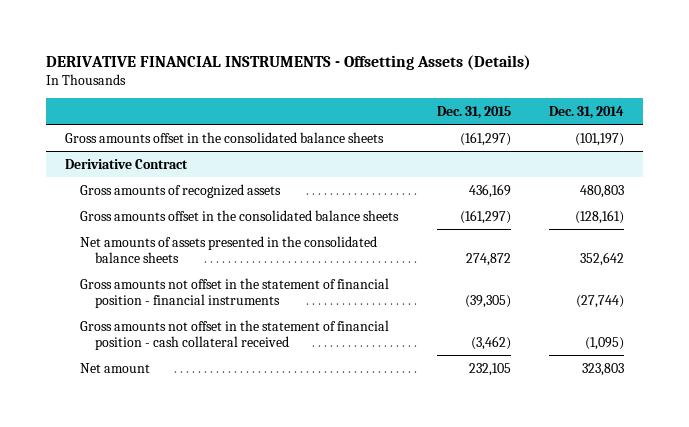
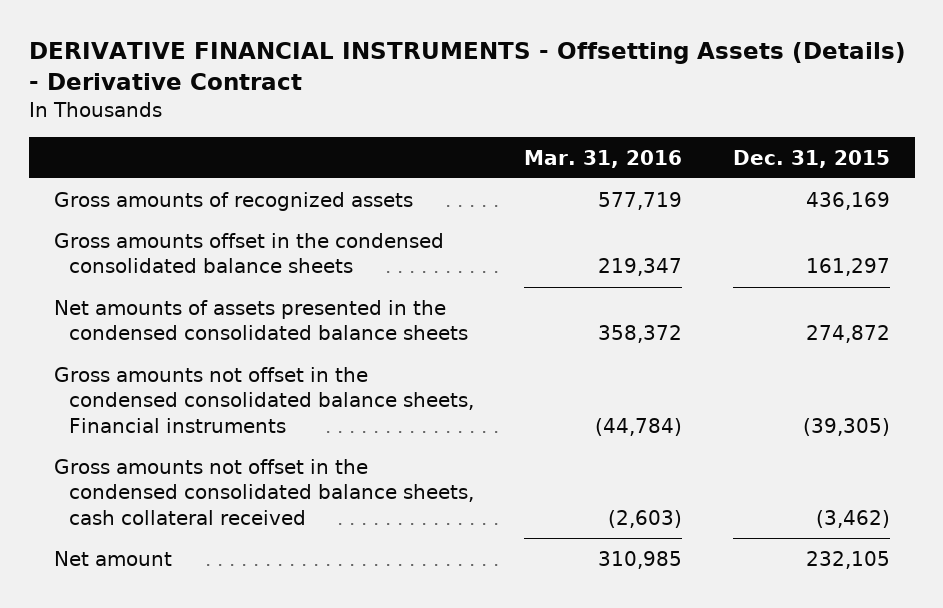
[46,54,532,70] DERIVATIVE FINANCIAL INSTRUMENTS - Offsetting Assets (Details) -> [28,42,906,91] DERIVATIVE FINANCIAL INSTRUMENTS - Offsetting Assets (Details) - Derivative Contract
[549,105,625,119] Dec. 31, 2014 -> none
none -> [524,149,683,168] Mar. 31, 2016
[65,131,385,143] Gross amounts offset in the consolidated balance sheets -> none
[65,158,189,169] Deriviative Contract -> none
[80,209,400,221] Gross amounts offset in the consolidated balance sheets -> [53,232,444,274] Gross amounts offset in the condensed consolidated balance sheets
[459,209,511,224] (161,297) -> [805,258,890,277] 161,297
[80,235,378,263] Net amounts of assets presented in the consolidated balance sheets -> [53,299,469,341] Net amounts of assets presented in the condensed consolidated balance sheets
[80,277,390,308] Gross amounts not offset in the statement of financial position - financial instruments -> [53,366,475,434] Gross amounts not offset in the condensed consolidated balance sheets, Financial instruments
[80,319,390,350] Gross amounts not offset in the statement of financial position - cash collateral received -> [53,458,475,526] Gross amounts not offset in the condensed consolidated balance sheets, cash collateral received

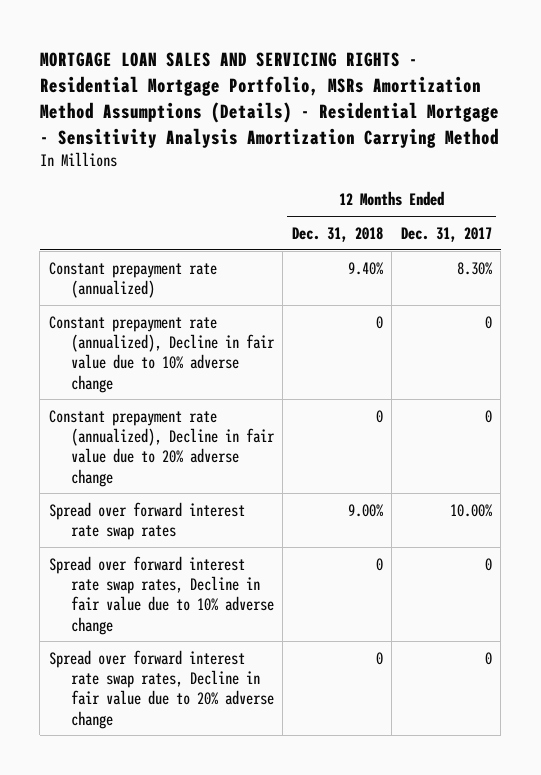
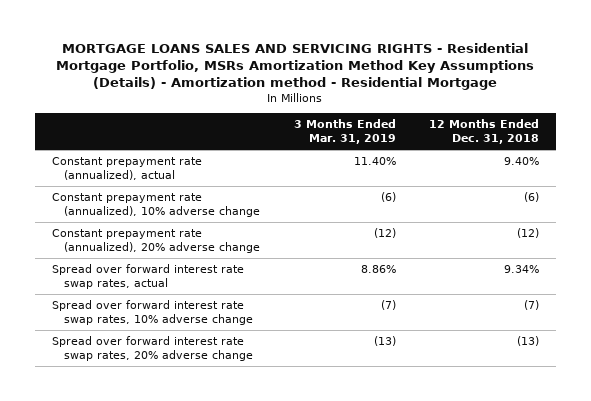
[39,51,499,148] MORTGAGE LOAN SALES AND SERVICING RIGHTS - Residential Mortgage Portfolio, MSRs Amortization Method Assumptions (Details) - Residential Mortgage - Sensitivity Analysis Amortization Carrying Method -> [56,42,535,91] MORTGAGE LOANS SALES AND SERVICING RIGHTS - Residential Mortgage Portfolio, MSRs Amortization Method Key Assumptions (Details) - Amortization method - Residential Mortgage
[400,226,492,242] Dec. 31, 2017 -> none
none -> [293,119,396,145] 3 Months Ended Mar. 31, 2019
[48,261,217,298] Constant prepayment rate (annualized) -> [52,156,203,181] Constant prepayment rate (annualized), actual
[48,315,275,393] Constant prepayment rate (annualized), Decline in fair value due to 10% adverse change -> [52,192,261,218] Constant prepayment rate (annualized), 10% adverse change
[375,315,383,329] 0 -> [523,191,539,202] (6)
[48,409,275,487] Constant prepayment rate (annualized), Decline in fair value due to 20% adverse change -> [52,228,261,254] Constant prepayment rate (annualized), 20% adverse change
[375,409,383,423] 0 -> [516,227,539,238] (12)
[48,501,245,540] Spread over forward interest rate swap rates -> [52,263,245,290] Spread over forward interest rate swap rates, actual
[347,503,383,517] 9.00% -> [503,264,539,273] 9.34%
[48,555,274,635] Spread over forward interest rate swap rates, Decline in fair value due to 10% adverse change -> [52,299,254,326] Spread over forward interest rate swap rates, 10% adverse change
[375,557,383,571] 0 -> [523,299,539,310] (7)
[48,649,274,729] Spread over forward interest rate swap rates, Decline in fair value due to 20% adverse change -> [52,335,254,362] Spread over forward interest rate swap rates, 20% adverse change
[375,651,383,665] 0 -> [516,335,539,346] (13)

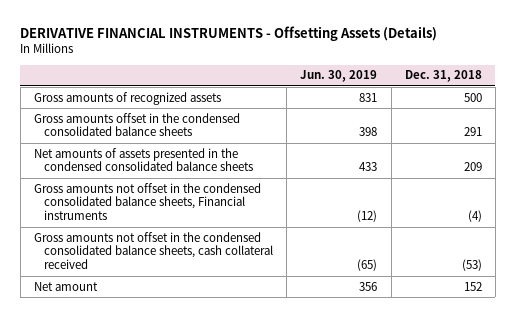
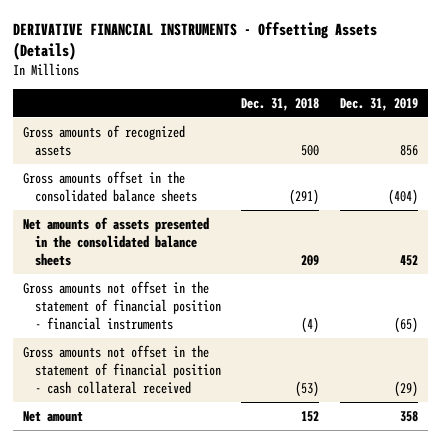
[300,70,378,83] Jun. 30, 2019 -> none
none -> [339,97,418,111] Dec. 31, 2019
[33,112,240,137] Gross amounts offset in the condensed consolidated balance sheets -> [23,171,197,202] Gross amounts offset in the consolidated balance sheets
[463,127,482,137] 291 -> [289,188,320,205] (291)
[33,147,254,172] Net amounts of assets presented in the condensed consolidated balance sheets -> [23,217,210,266] Net amounts of assets presented in the consolidated balance sheets
[33,182,261,221] Gross amounts not offset in the condensed consolidated balance sheets, Financial instruments -> [23,281,221,330] Gross amounts not offset in the statement of financial position - financial instruments
[33,231,274,270] Gross amounts not offset in the condensed consolidated balance sheets, cash collateral received -> [23,345,221,394] Gross amounts not offset in the statement of financial position - cash collateral received

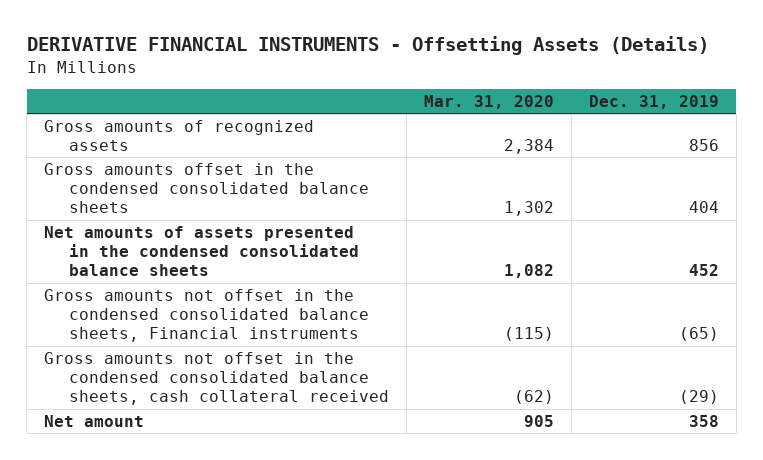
[241,97,320,111] Dec. 31, 2018 -> none
none -> [423,94,554,109] Mar. 31, 2020
[23,171,197,202] Gross amounts offset in the consolidated balance sheets -> [44,162,369,214] Gross amounts offset in the condensed consolidated balance sheets
[387,188,418,205] (404) -> [688,201,719,214] 404
[23,217,210,266] Net amounts of assets presented in the consolidated balance sheets -> [44,225,359,277] Net amounts of assets presented in the condensed consolidated balance sheets
[23,281,221,330] Gross amounts not offset in the statement of financial position - financial instruments -> [44,288,369,343] Gross amounts not offset in the condensed consolidated balance sheets, Financial instruments
[23,345,221,394] Gross amounts not offset in the statement of financial position - cash collateral received -> [44,351,389,406] Gross amounts not offset in the condensed consolidated balance sheets, cash collateral received

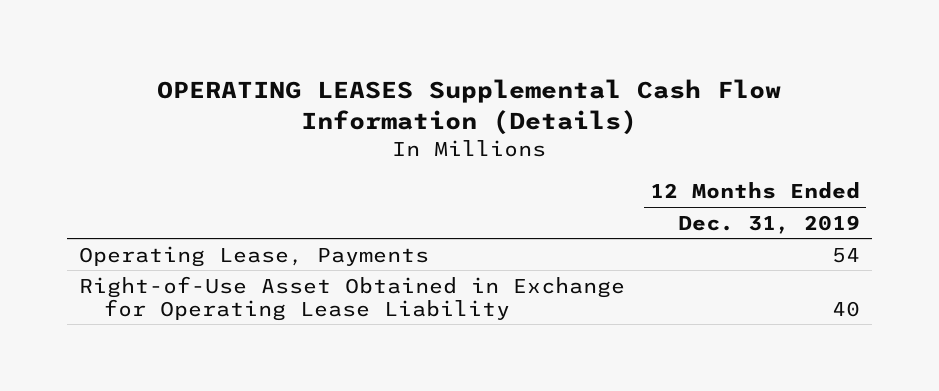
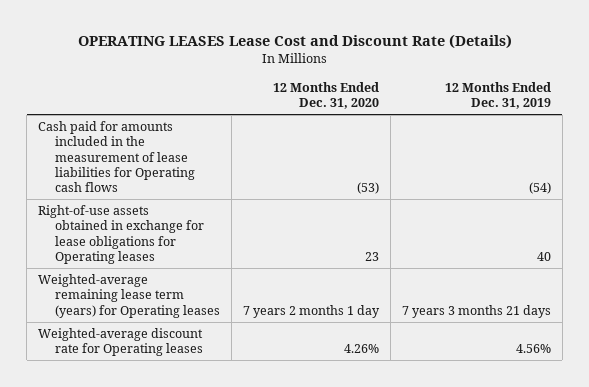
[157,79,782,136] OPERATING LEASES Supplemental Cash Flow Information (Details) -> [77,34,512,50] OPERATING LEASES Lease Cost and Discount Rate (Details)
none -> [273,82,380,110] 12 Months Ended Dec. 31, 2020
[79,245,430,267] Operating Lease, Payments -> none
none -> [38,121,196,193] Cash paid for amounts included in the measurement of lease liabilities for Operating cash flows
[79,275,626,321] Right-of-Use Asset Obtained in Exchange for Operating Lease Liability -> [38,205,205,265] Right-of-use assets obtained in exchange for lease obligations for Operating leases
none -> [38,274,221,318] Weighted-average remaining lease term (years) for Operating leases
none -> [38,328,204,357] Weighted-average discount rate for Operating leases

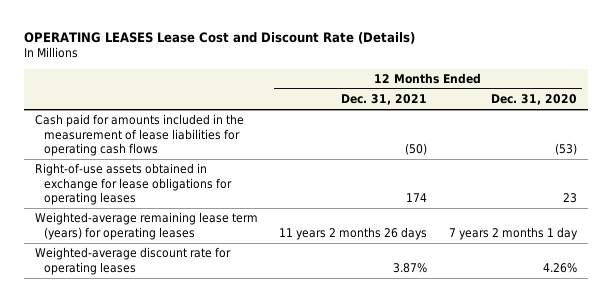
[444,82,551,110] 12 Months Ended Dec. 31, 2019 -> none
none -> [341,94,428,106] Dec. 31, 2021
[38,121,196,193] Cash paid for amounts included in the measurement of lease liabilities for Operating cash flows -> [34,114,244,156] Cash paid for amounts included in the measurement of lease liabilities for operating cash flows
[38,205,205,265] Right-of-use assets obtained in exchange for lease obligations for Operating leases -> [34,163,233,205] Right-of-use assets obtained in exchange for lease obligations for operating leases
[38,274,221,318] Weighted-average remaining lease term (years) for Operating leases -> [34,212,258,240] Weighted-average remaining lease term (years) for operating leases
[38,328,204,357] Weighted-average discount rate for Operating leases -> [34,247,231,275] Weighted-average discount rate for operating leases

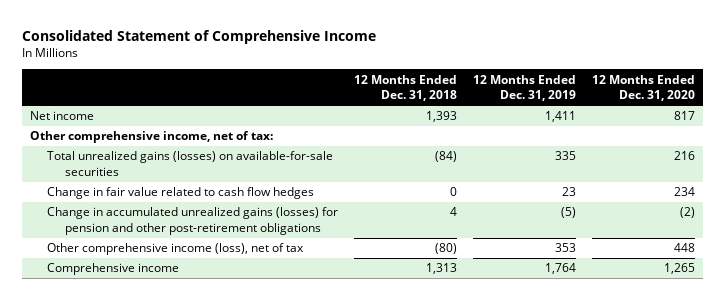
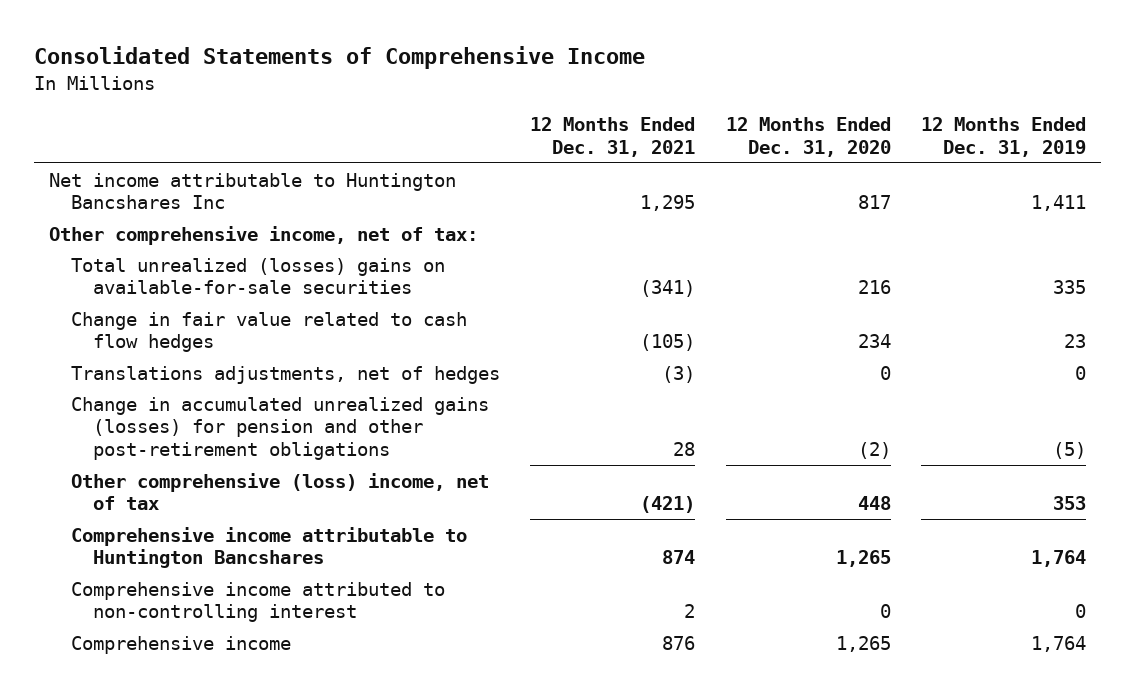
[21,29,376,44] Consolidated Statement of Comprehensive Income -> [34,45,646,69] Consolidated Statements of Comprehensive Income
[354,74,458,102] 12 Months Ended Dec. 31, 2018 -> none
none -> [530,117,696,157] 12 Months Ended Dec. 31, 2021
[29,111,94,121] Net income -> [49,172,457,210] Net income attributable to Huntington Bancshares Inc
[47,151,334,177] Total unrealized gains (losses) on available-for-sale securities -> [71,257,446,295] Total unrealized (losses) gains on available-for-sale securities
none -> [71,365,501,384] Translations adjustments, net of hedges
[47,243,305,256] Other comprehensive income (loss), net of tax -> [71,472,490,511] Other comprehensive (loss) income, net of tax
none -> [71,526,468,569] Comprehensive income attributable to Huntington Bancshares
none -> [71,581,446,623] Comprehensive income attributed to non-controlling interest

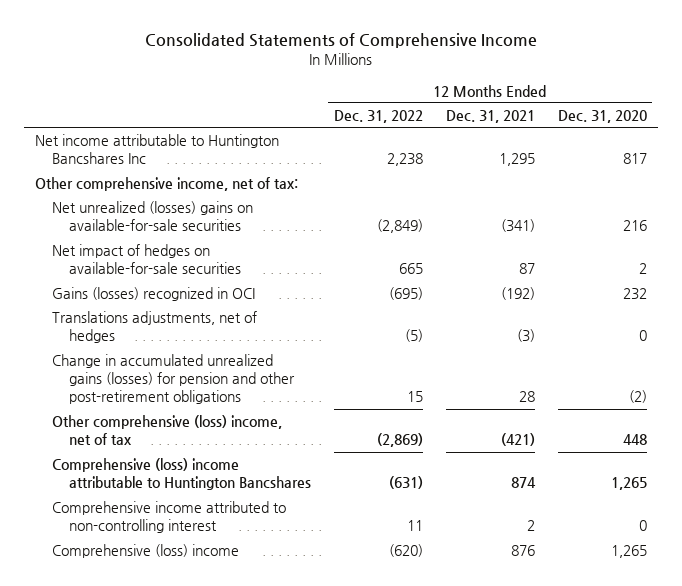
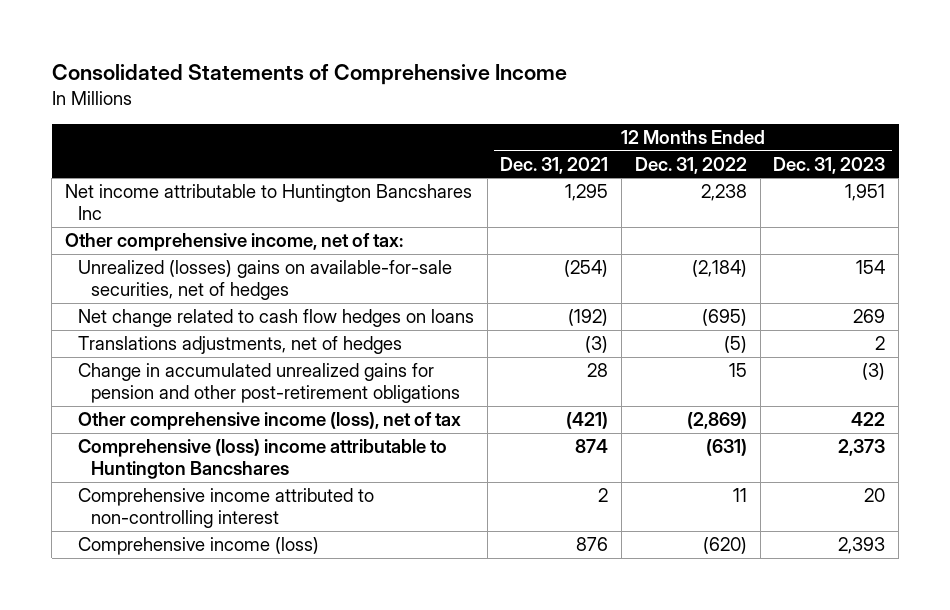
[557,110,647,124] Dec. 31, 2020 -> none
none -> [773,156,886,174] Dec. 31, 2023
[51,244,241,275] Net impact of hedges on available-for-sale securities -> none
[51,201,253,232] Net unrealized (losses) gains on available-for-sale securities -> [77,260,452,300] Unrealized (losses) gains on available-for-sale securities, net of hedges
[376,219,423,234] (2,849) -> [691,260,747,278] (2,184)
[500,219,535,233] (341) -> [564,260,609,278] (254)
[51,287,255,302] Gains (losses) recognized in OCI -> [77,309,474,328] Net change related to cash flow hedges on loans
[51,354,295,405] Change in accumulated unrealized gains (losses) for pension and other post-retirement obligations -> [77,363,460,403] Change in accumulated unrealized gains for pension and other post-retirement obligations
[51,415,282,446] Other comprehensive (loss) income, net of tax -> [77,412,461,431] Other comprehensive income (loss), net of tax
[51,544,239,559] Comprehensive (loss) income -> [77,537,319,556] Comprehensive income (loss)

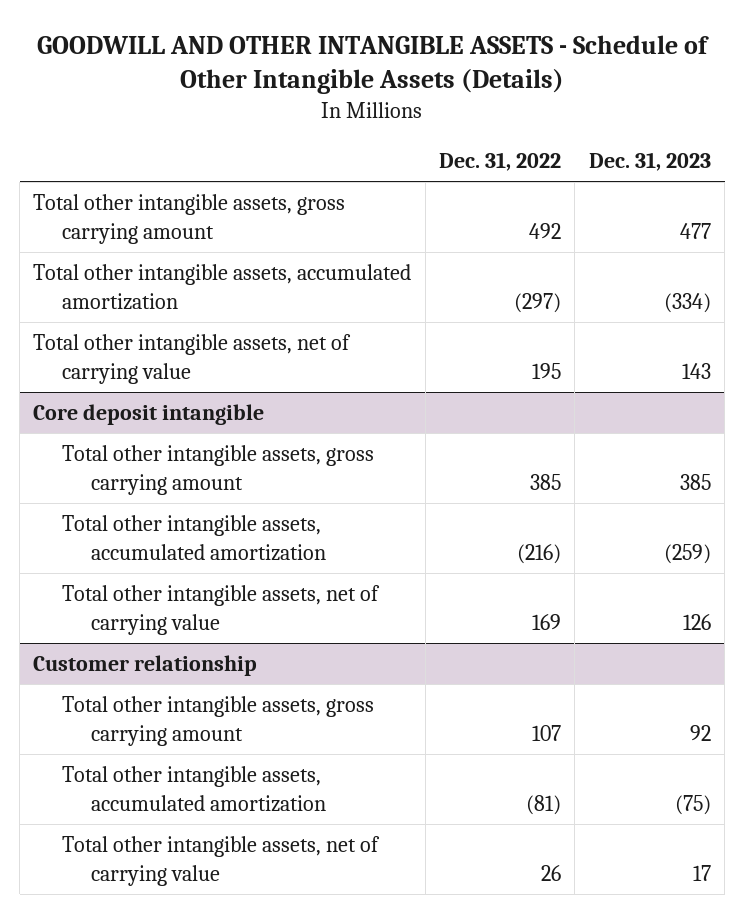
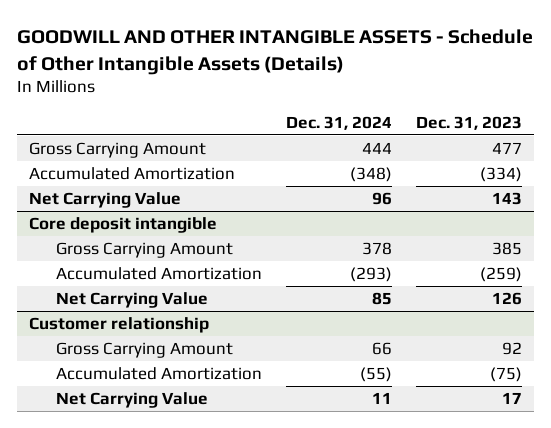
[439,151,562,171] Dec. 31, 2022 -> none
none -> [286,115,393,130] Dec. 31, 2024
[33,194,346,244] Total other intangible assets, gross carrying amount -> [29,142,207,159] Gross Carrying Amount
[33,264,412,310] Total other intangible assets, accumulated amortization -> [29,167,236,181] Accumulated Amortization
[33,334,352,384] Total other intangible assets, net of carrying value -> [29,192,182,209] Net Carrying Value
[62,445,375,495] Total other intangible assets, gross carrying amount -> [55,242,233,259] Gross Carrying Amount
[62,515,326,561] Total other intangible assets, accumulated amortization -> [55,267,262,281] Accumulated Amortization
[62,585,381,635] Total other intangible assets, net of carrying value -> [55,292,208,309] Net Carrying Value
[62,696,375,746] Total other intangible assets, gross carrying amount -> [55,342,233,359] Gross Carrying Amount
[62,766,326,812] Total other intangible assets, accumulated amortization -> [55,367,262,381] Accumulated Amortization
[62,836,381,886] Total other intangible assets, net of carrying value -> [55,392,208,409] Net Carrying Value

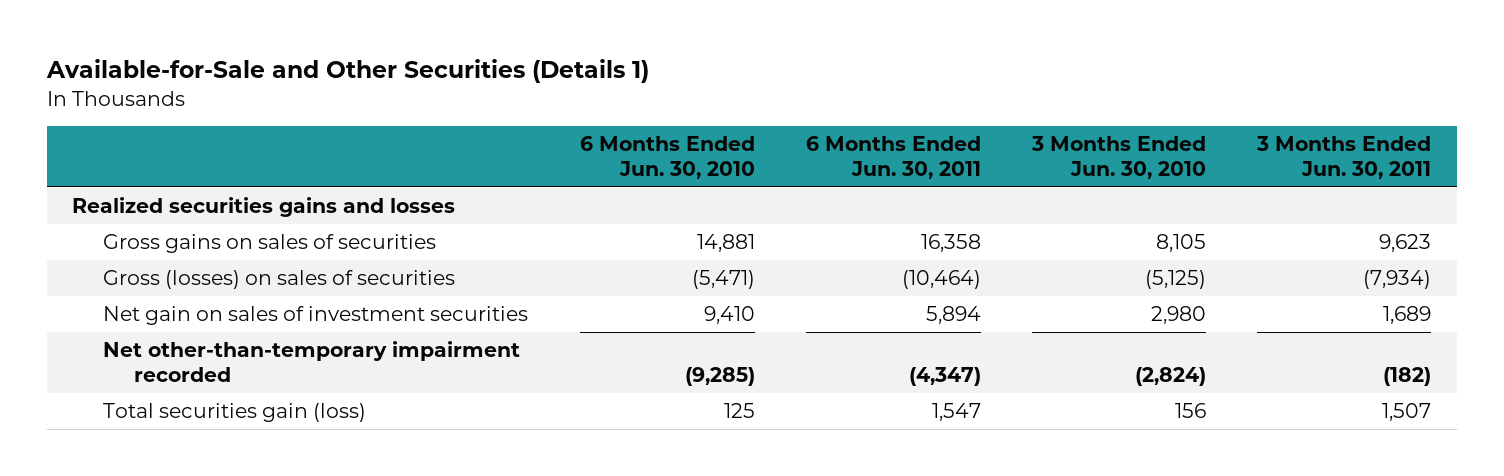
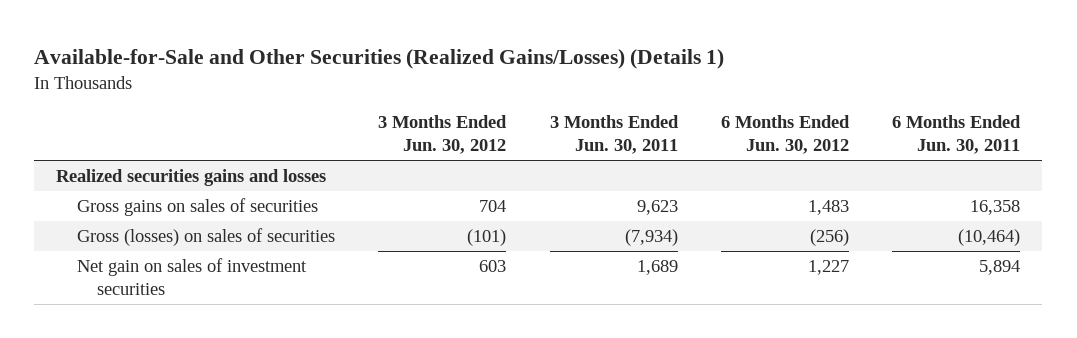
[45,59,649,84] Available-for-Sale and Other Securities (Details 1) -> [34,48,725,69] Available-for-Sale and Other Securities (Realized Gains/Losses) (Details 1)
[579,136,755,179] 6 Months Ended Jun. 30, 2010 -> none
[1031,136,1207,179] 3 Months Ended Jun. 30, 2010 -> none
none -> [378,115,508,155] 3 Months Ended Jun. 30, 2012
none -> [720,115,850,155] 6 Months Ended Jun. 30, 2012
[103,341,521,382] Net other-than-temporary impairment recorded -> none
[103,403,367,423] Total securities gain (loss) -> none

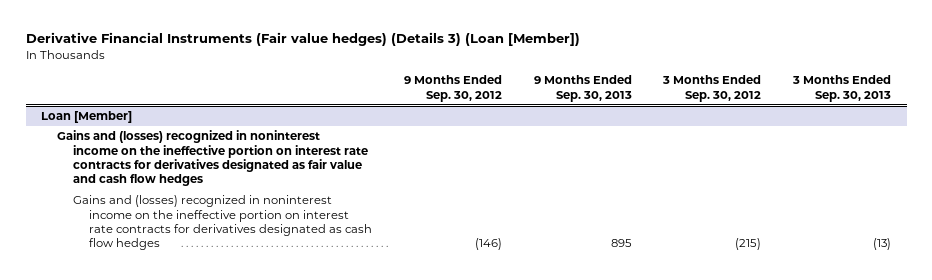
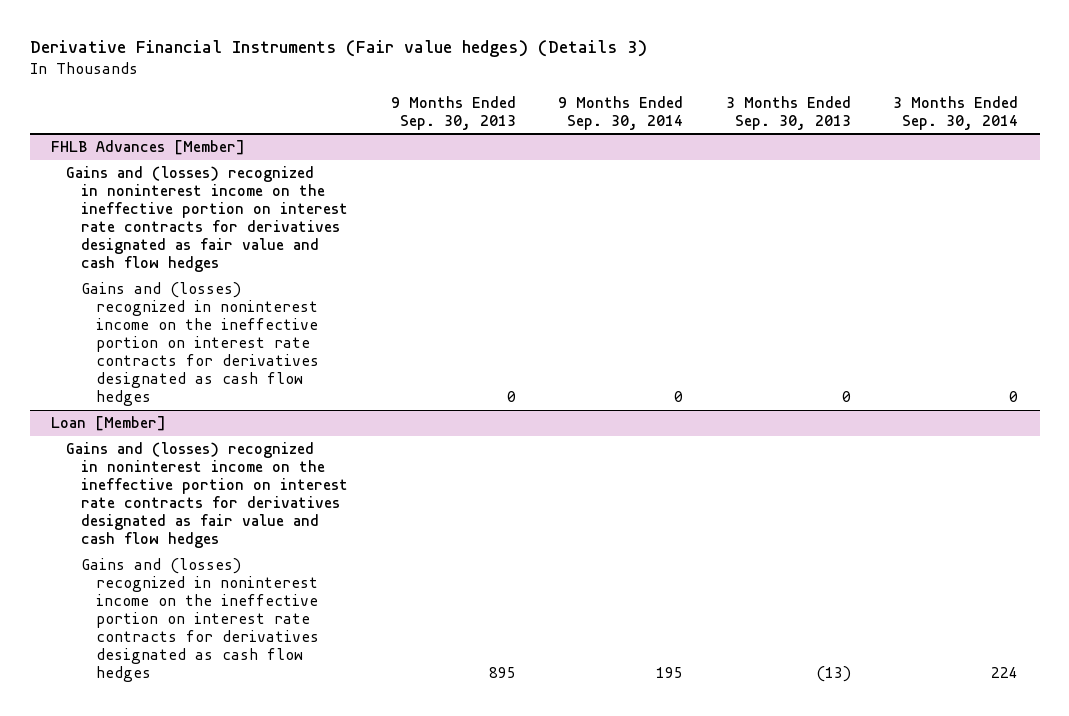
[25,32,580,47] Derivative Financial Instruments (Fair value hedges) (Details 3) (Loan [Member]) -> [29,40,647,58] Derivative Financial Instruments (Fair value hedges) (Details 3)
[404,75,503,102] 9 Months Ended Sep. 30, 2012 -> none
[662,75,762,102] 3 Months Ended Sep. 30, 2012 -> none
none -> [558,95,684,130] 9 Months Ended Sep. 30, 2014
none -> [893,95,1019,130] 3 Months Ended Sep. 30, 2014
none -> [50,140,245,156] FHLB Advances [Member]
none -> [65,166,348,272] Gains and (losses) recognized in noninterest income on the ineffective portion on interest rate contracts for derivatives designated as fair value and cash flow hedges
none -> [80,282,319,406] Gains and (losses) recognized in noninterest income on the ineffective portion on interest rate contracts for derivatives designated as cash flow hedges

